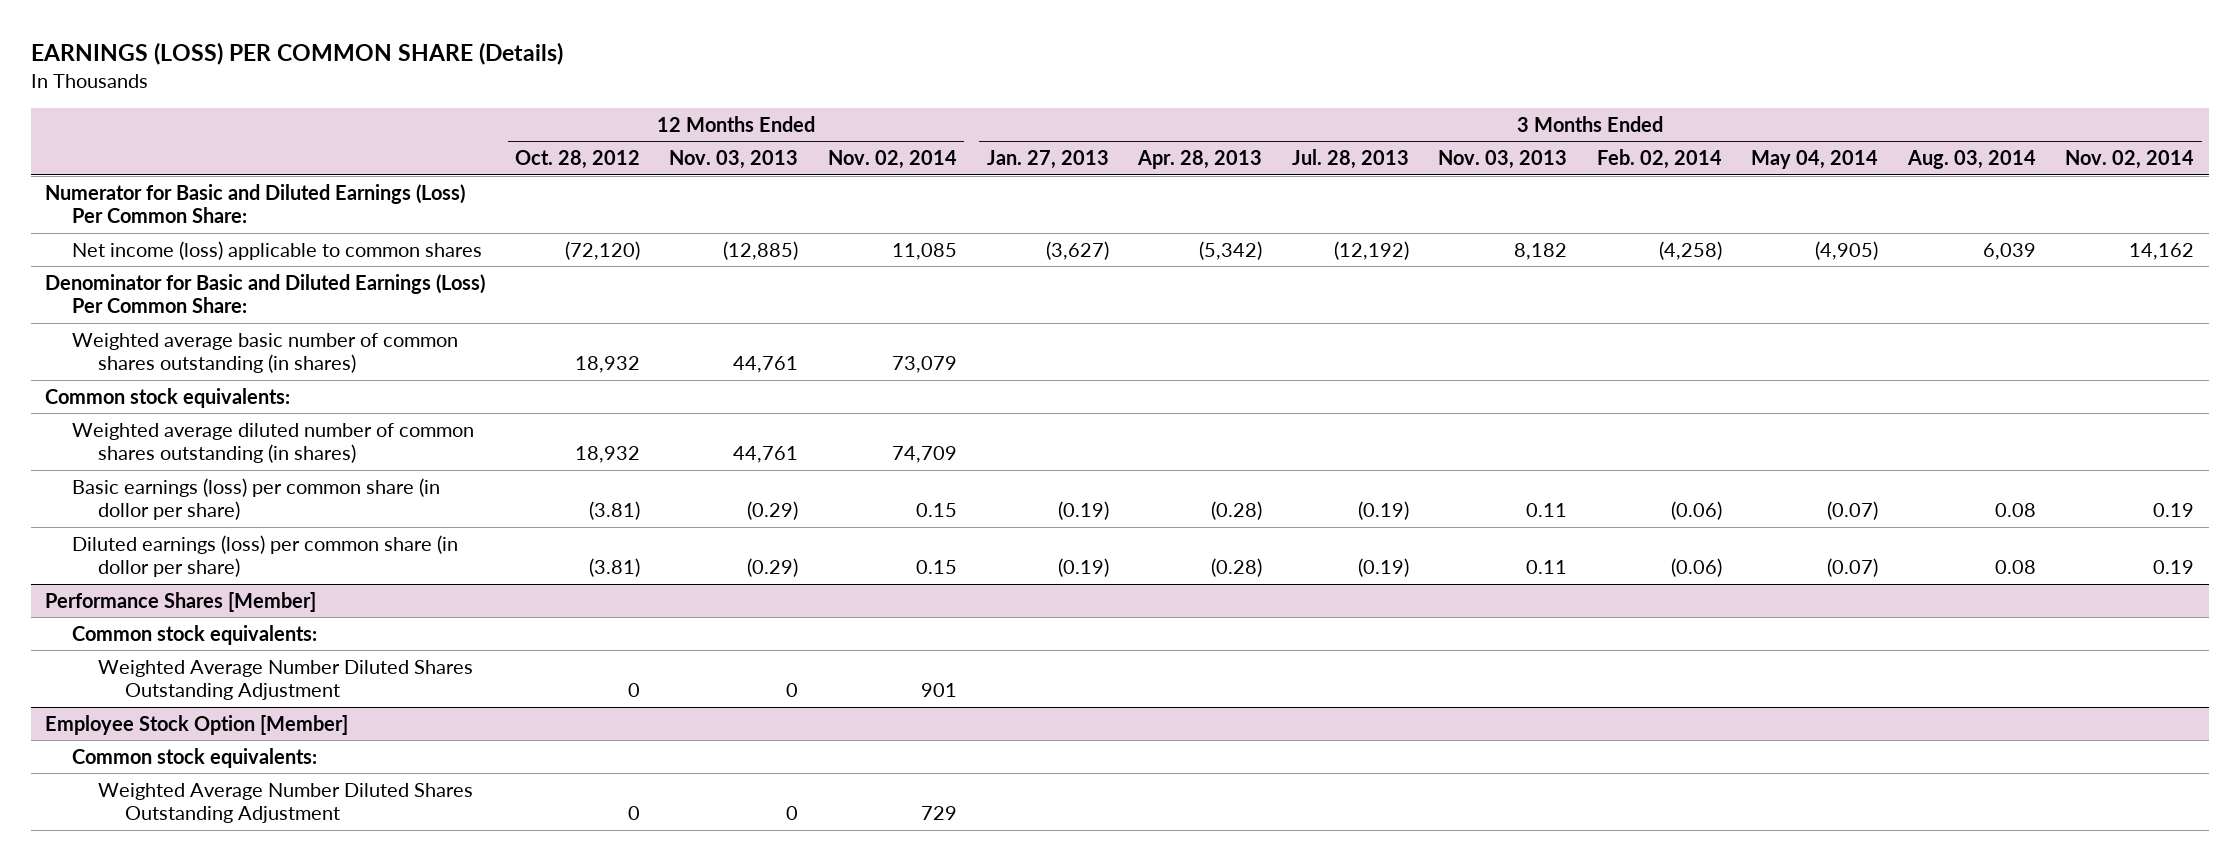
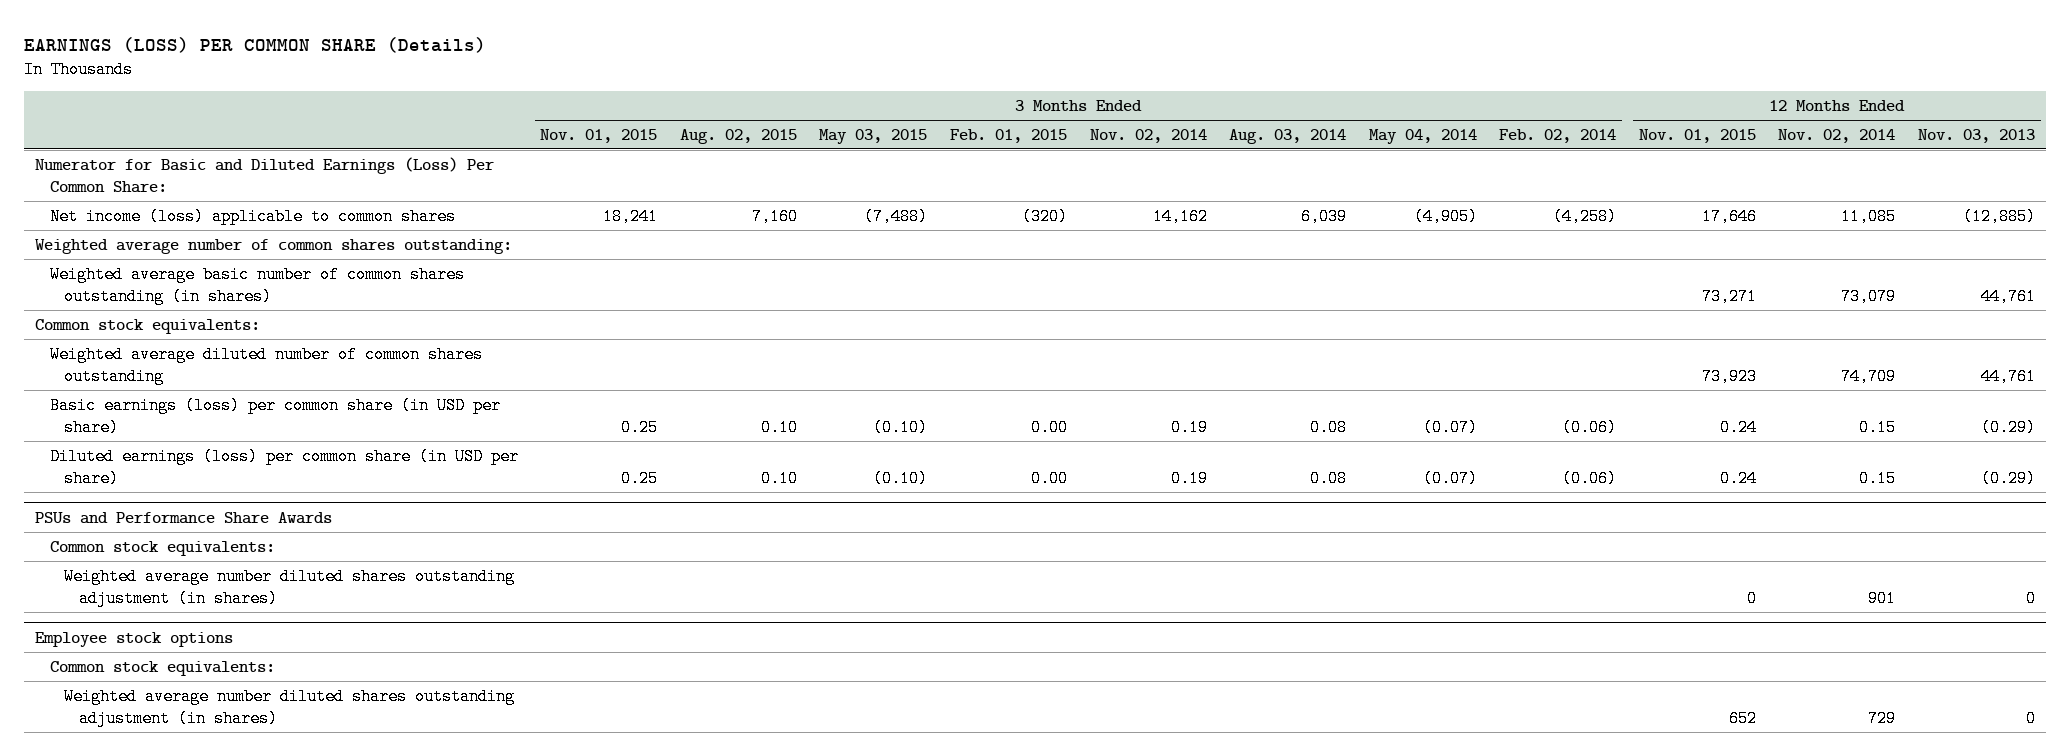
[514,150,640,170] Oct. 28, 2012 -> none
[986,150,1109,170] Jan. 27, 2013 -> none
[1137,150,1263,170] Apr. 28, 2013 -> none
[1291,149,1409,170] Jul. 28, 2013 -> none
[1438,150,1568,170] Nov. 03, 2013 -> none
none -> [540,128,658,143] Nov. 01, 2015
none -> [679,128,797,144] Aug. 02, 2015
none -> [819,128,928,144] May 03, 2015
none -> [949,128,1067,143] Feb. 01, 2015
none -> [1638,128,1756,143] Nov. 01, 2015
[45,273,486,314] Denominator for Basic and Diluted Earnings (Loss) Per Common Share: -> [35,238,513,254] Weighted average number of common shares outstanding:
[45,591,317,612] Performance Shares [Member] -> none
[71,422,474,464] Weighted average diluted number of common shares outstanding (in shares) -> [49,345,483,385] Weighted average diluted number of common shares outstanding
[71,477,440,521] Basic earnings (loss) per common share (in dollor per share) -> [49,396,501,436] Basic earnings (loss) per common share (in USD per share)
[71,534,458,578] Diluted earnings (loss) per common share (in dollor per share) -> [49,447,519,487] Diluted earnings (loss) per common share (in USD per share)
none -> [35,511,333,524] PSUs and Performance Share Awards
[98,659,474,701] Weighted Average Number Diluted Shares Outstanding Adjustment -> [64,567,516,607] Weighted average number diluted shares outstanding adjustment (in shares)
[45,714,349,735] Employee Stock Option [Member] -> [35,631,234,647] Employee stock options
[98,782,474,824] Weighted Average Number Diluted Shares Outstanding Adjustment -> [64,687,516,727] Weighted average number diluted shares outstanding adjustment (in shares)

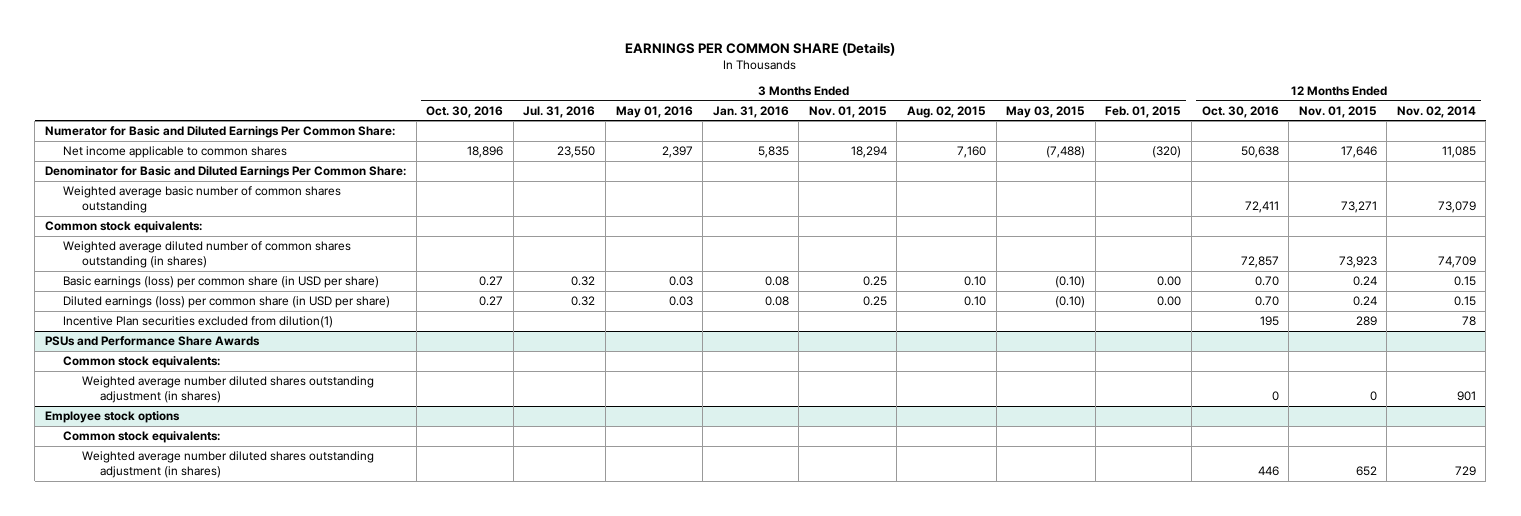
[23,36,486,53] EARNINGS (LOSS) PER COMMON SHARE (Details) -> [625,42,896,57] EARNINGS PER COMMON SHARE (Details)
[1089,128,1207,143] Nov. 02, 2014 -> none
[1229,128,1347,144] Aug. 03, 2014 -> none
[1368,128,1477,144] May 04, 2014 -> none
[1499,128,1617,143] Feb. 02, 2014 -> none
[1917,128,2035,143] Nov. 03, 2013 -> none
none -> [426,105,504,118] Oct. 30, 2016
none -> [523,105,596,118] Jul. 31, 2016
none -> [615,105,693,118] May 01, 2016
none -> [712,105,789,118] Jan. 31, 2016
none -> [1201,105,1279,118] Oct. 30, 2016
[35,156,495,193] Numerator for Basic and Diluted Earnings (Loss) Per Common Share: -> [45,126,396,139] Numerator for Basic and Diluted Earnings Per Common Share:
[49,207,456,225] Net income (loss) applicable to common shares -> [63,146,288,159] Net income applicable to common shares
[603,207,659,225] 18,241 -> [850,146,887,159] 18,294
[35,238,513,254] Weighted average number of common shares outstanding: -> [45,166,407,179] Denominator for Basic and Diluted Earnings Per Common Share:
[49,265,465,305] Weighted average basic number of common shares outstanding (in shares) -> [63,186,342,214] Weighted average basic number of common shares outstanding
[49,345,483,385] Weighted average diluted number of common shares outstanding -> [63,241,352,269] Weighted average diluted number of common shares outstanding (in shares)
none -> [63,316,334,329] Incentive Plan securities excluded from dilution(1)

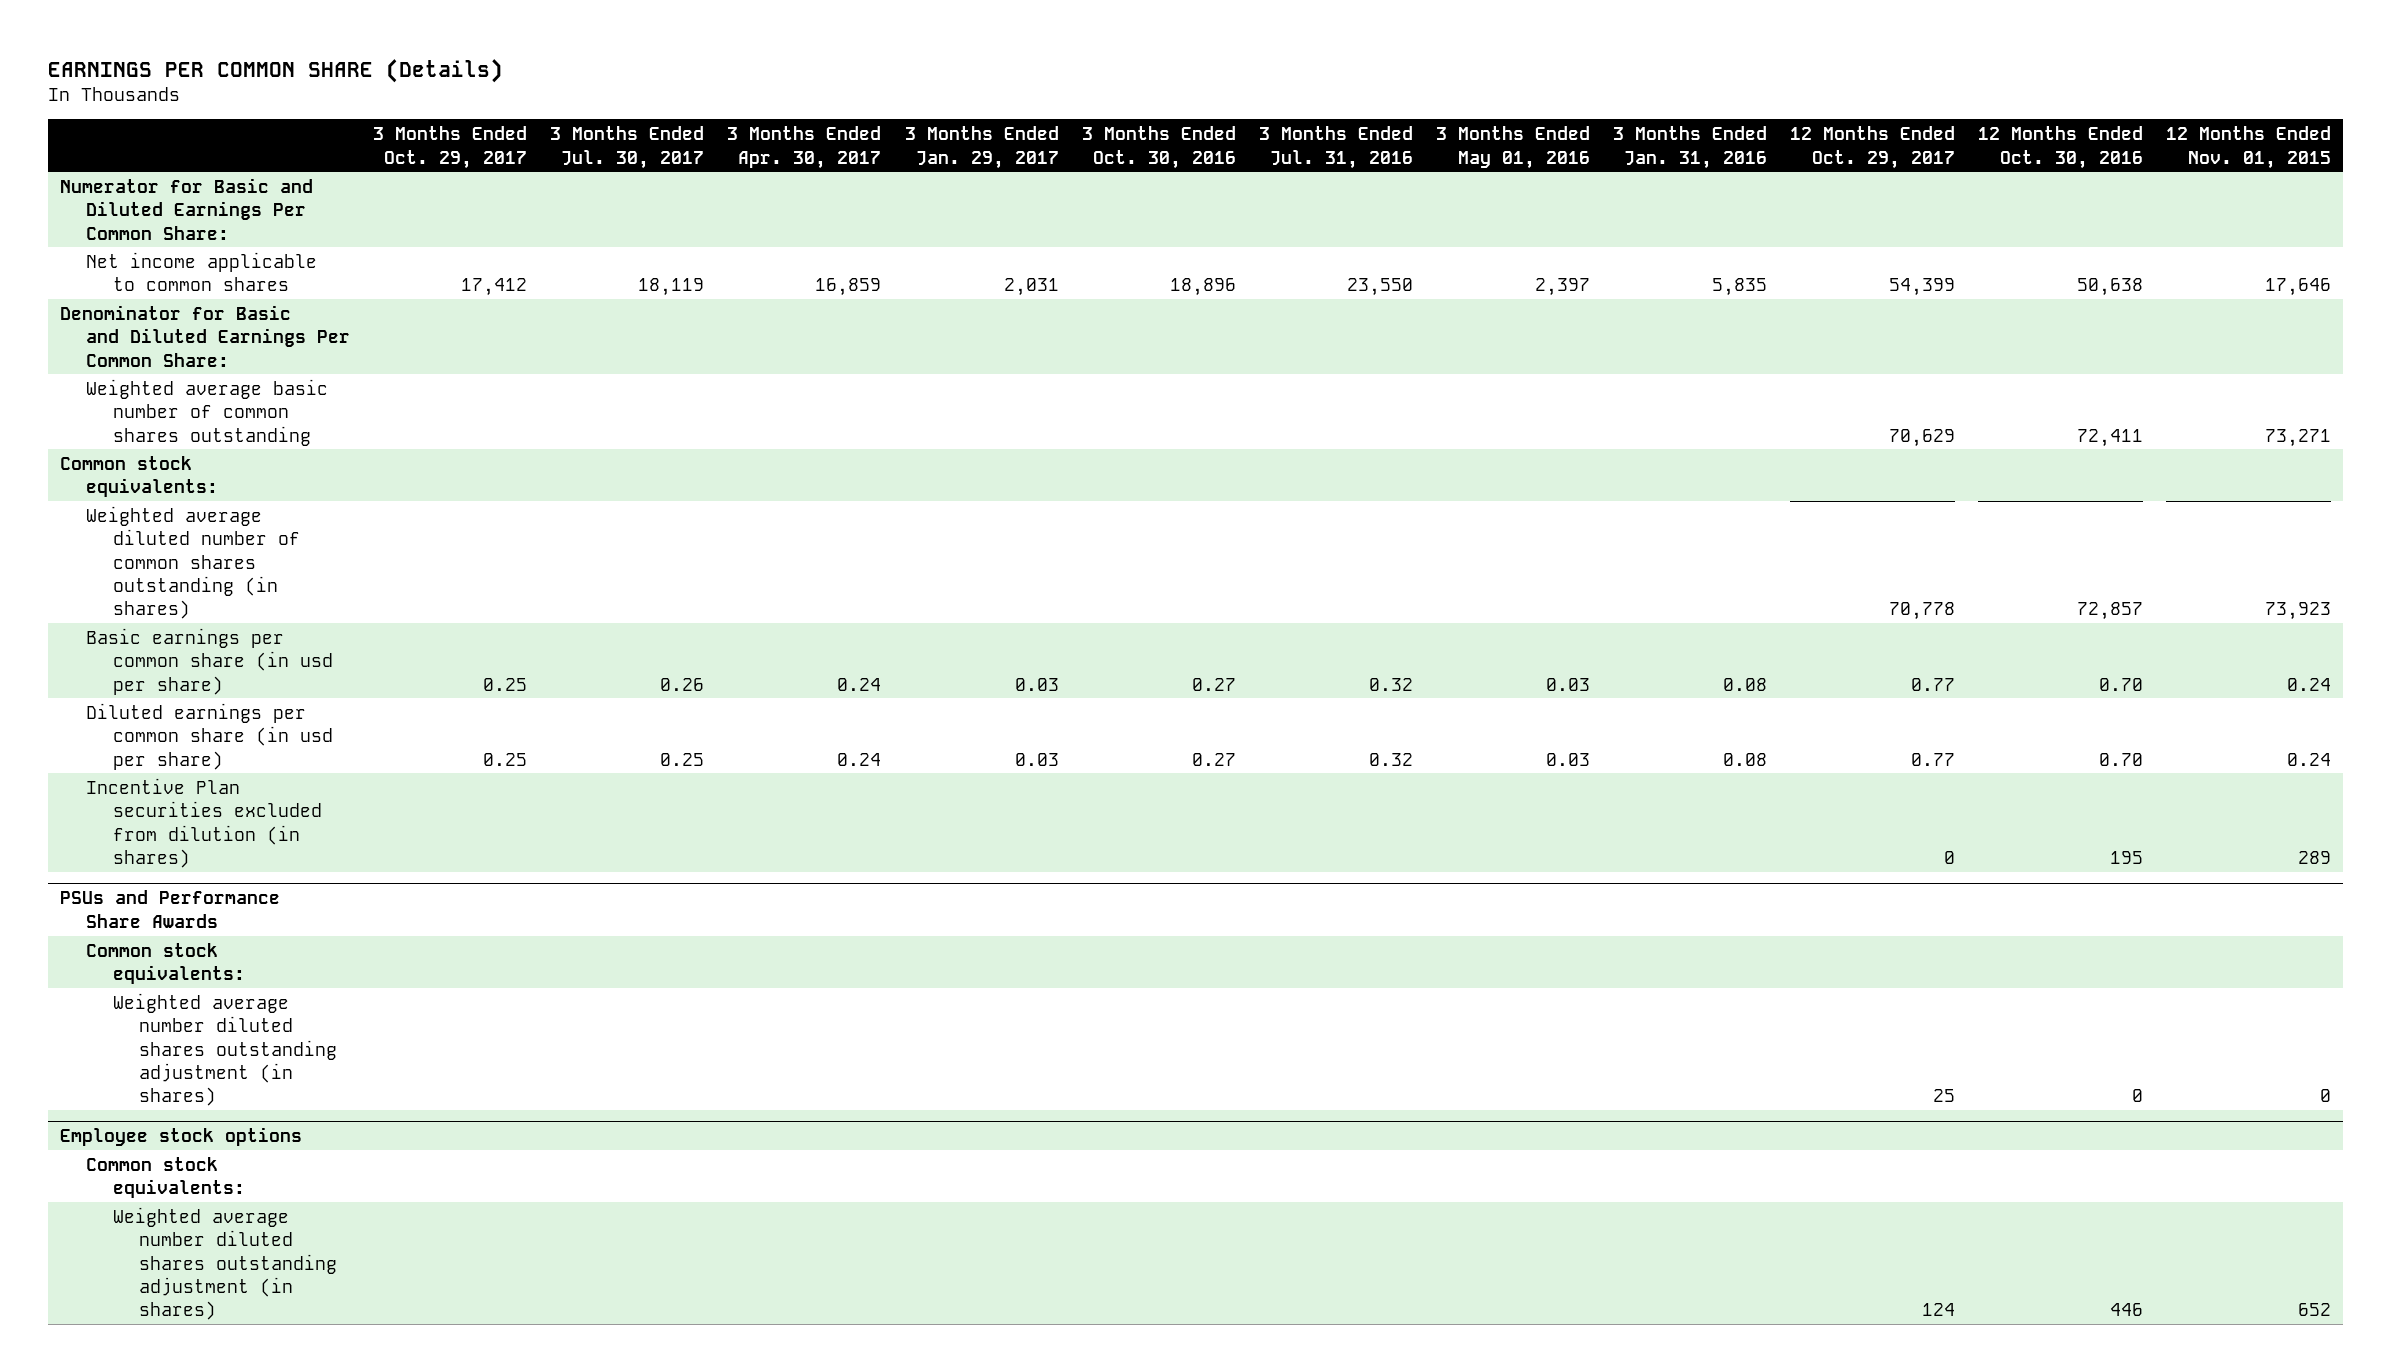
[808,105,887,118] Nov. 01, 2015 -> none
[907,105,987,118] Aug. 02, 2015 -> none
[1006,105,1086,118] May 03, 2015 -> none
[1105,105,1182,118] Feb. 01, 2015 -> none
[1396,105,1476,118] Nov. 02, 2014 -> none
none -> [373,126,528,169] 3 Months Ended Oct. 29, 2017
none -> [550,126,705,169] 3 Months Ended Jul. 30, 2017
none -> [727,126,882,169] 3 Months Ended Apr. 30, 2017
none -> [904,126,1059,169] 3 Months Ended Jan. 29, 2017
none -> [1789,126,1955,169] 12 Months Ended Oct. 29, 2017
[63,276,380,289] Basic earnings (loss) per common share (in USD per share) -> [86,627,333,695] Basic earnings per common share (in usd per share)
[63,296,391,309] Diluted earnings (loss) per common share (in USD per share) -> [86,702,333,770] Diluted earnings per common share (in usd per share)
[63,316,334,329] Incentive Plan securities excluded from dilution(1) -> [86,777,322,868] Incentive Plan securities excluded from dilution (in shares)

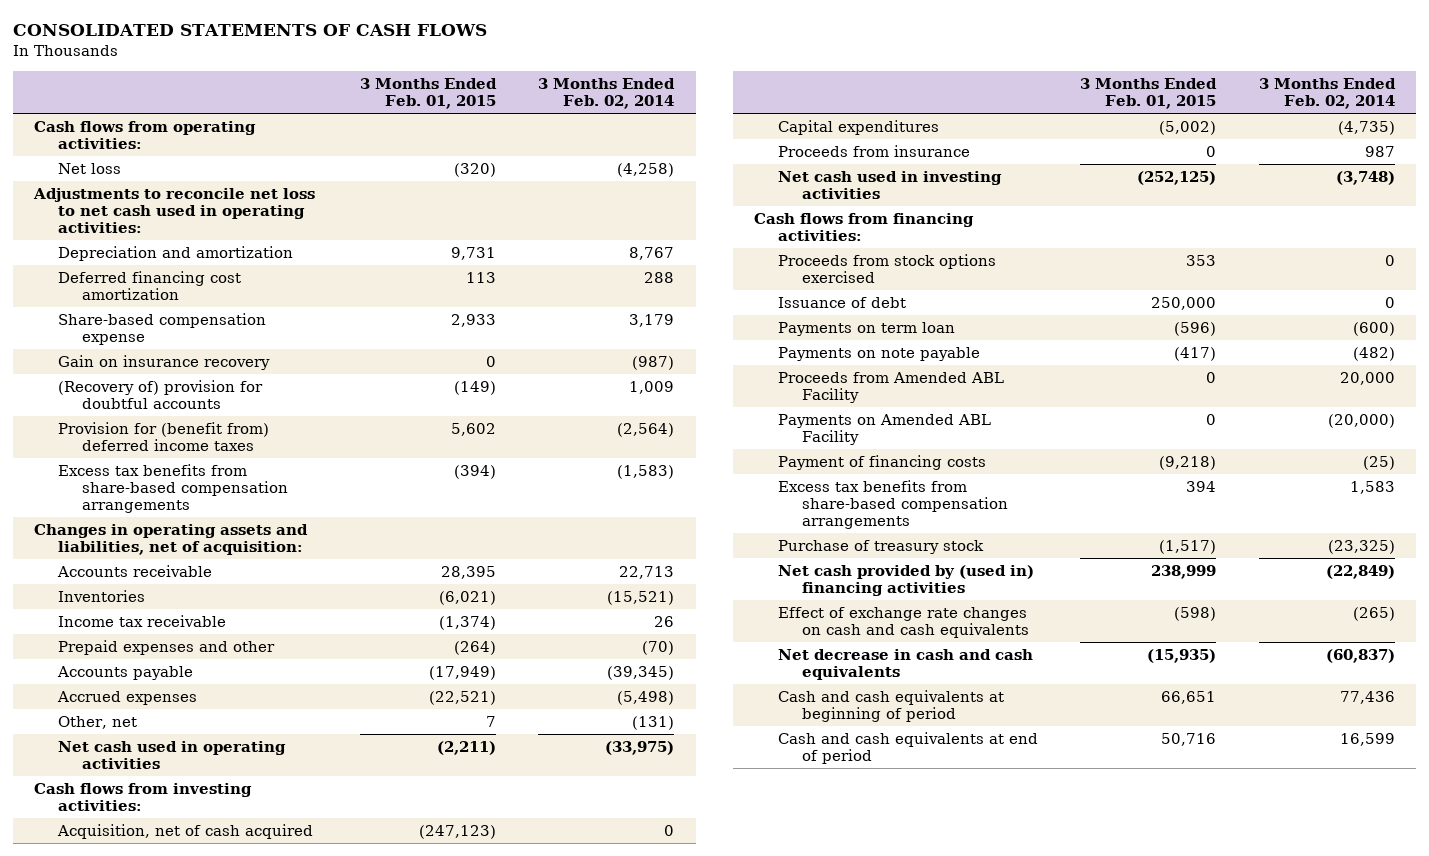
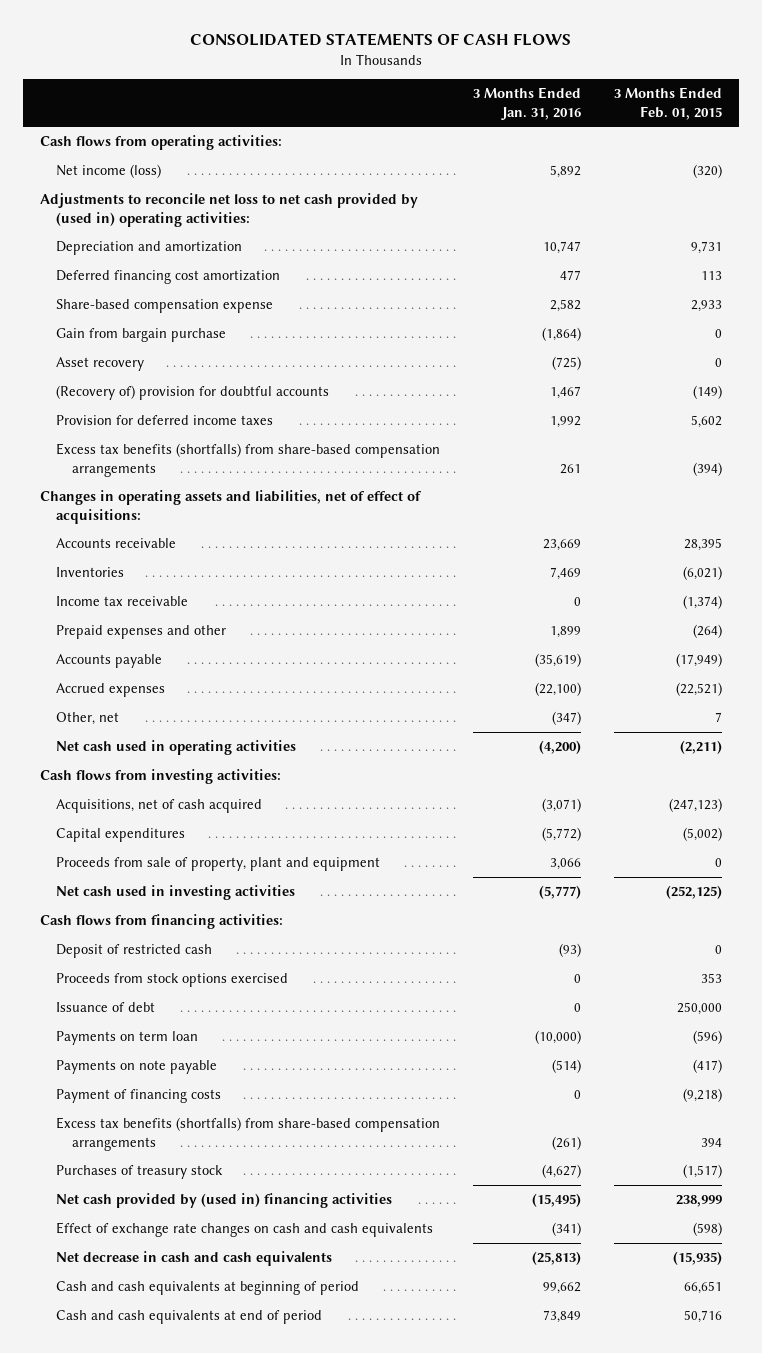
[538,78,676,110] 3 Months Ended Feb. 02, 2014 -> none
none -> [473,87,582,120] 3 Months Ended Jan. 31, 2016
[57,162,121,174] Net loss -> [55,163,161,178] Net income (loss)
[32,187,315,234] Adjustments to reconcile net loss to net cash used in operating activities: -> [39,192,418,227] Adjustments to reconcile net loss to net cash provided by (used in) operating activities:
[57,354,270,370] Gain on insurance recovery -> none
none -> [55,327,226,342] Gain from bargain purchase
none -> [55,356,144,371] Asset recovery
[57,421,269,452] Provision for (benefit from) deferred income taxes -> [55,414,273,425] Provision for deferred income taxes
[57,463,288,514] Excess tax benefits from share-based compensation arrangements -> [55,442,440,477] Excess tax benefits (shortfalls) from share-based compensation arrangements
[33,523,308,556] Changes in operating assets and liabilities, net of acquisition: -> [39,489,422,524] Changes in operating assets and liabilities, net of effect of acquisitions:
[56,823,313,839] Acquisition, net of cash acquired -> [55,798,262,813] Acquisitions, net of cash acquired
[778,144,971,157] Proceeds from insurance -> none
none -> [55,856,380,871] Proceeds from sale of property, plant and equipment
none -> [55,943,212,958] Deposit of restricted cash
[778,371,1005,404] Proceeds from Amended ABL Facility -> none
[778,413,992,446] Payments on Amended ABL Facility -> none
[778,479,1008,530] Excess tax benefits from share-based compensation arrangements -> [55,1116,440,1151] Excess tax benefits (shortfalls) from share-based compensation arrangements
[778,539,985,554] Purchase of treasury stock -> [55,1164,223,1179] Purchases of treasury stock

